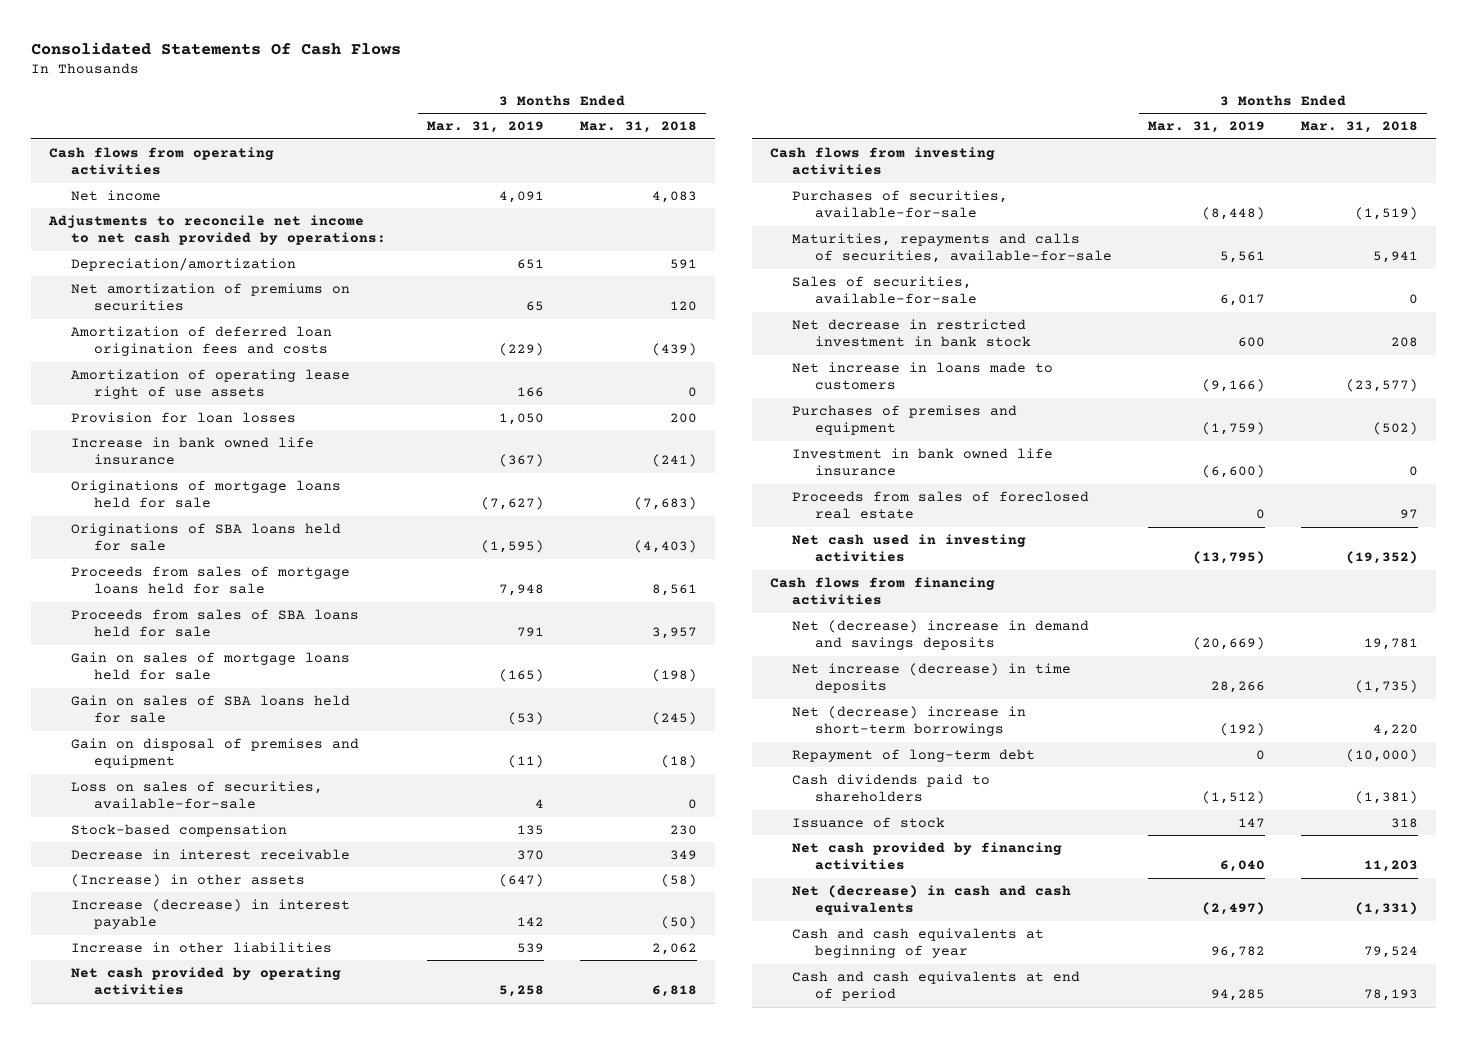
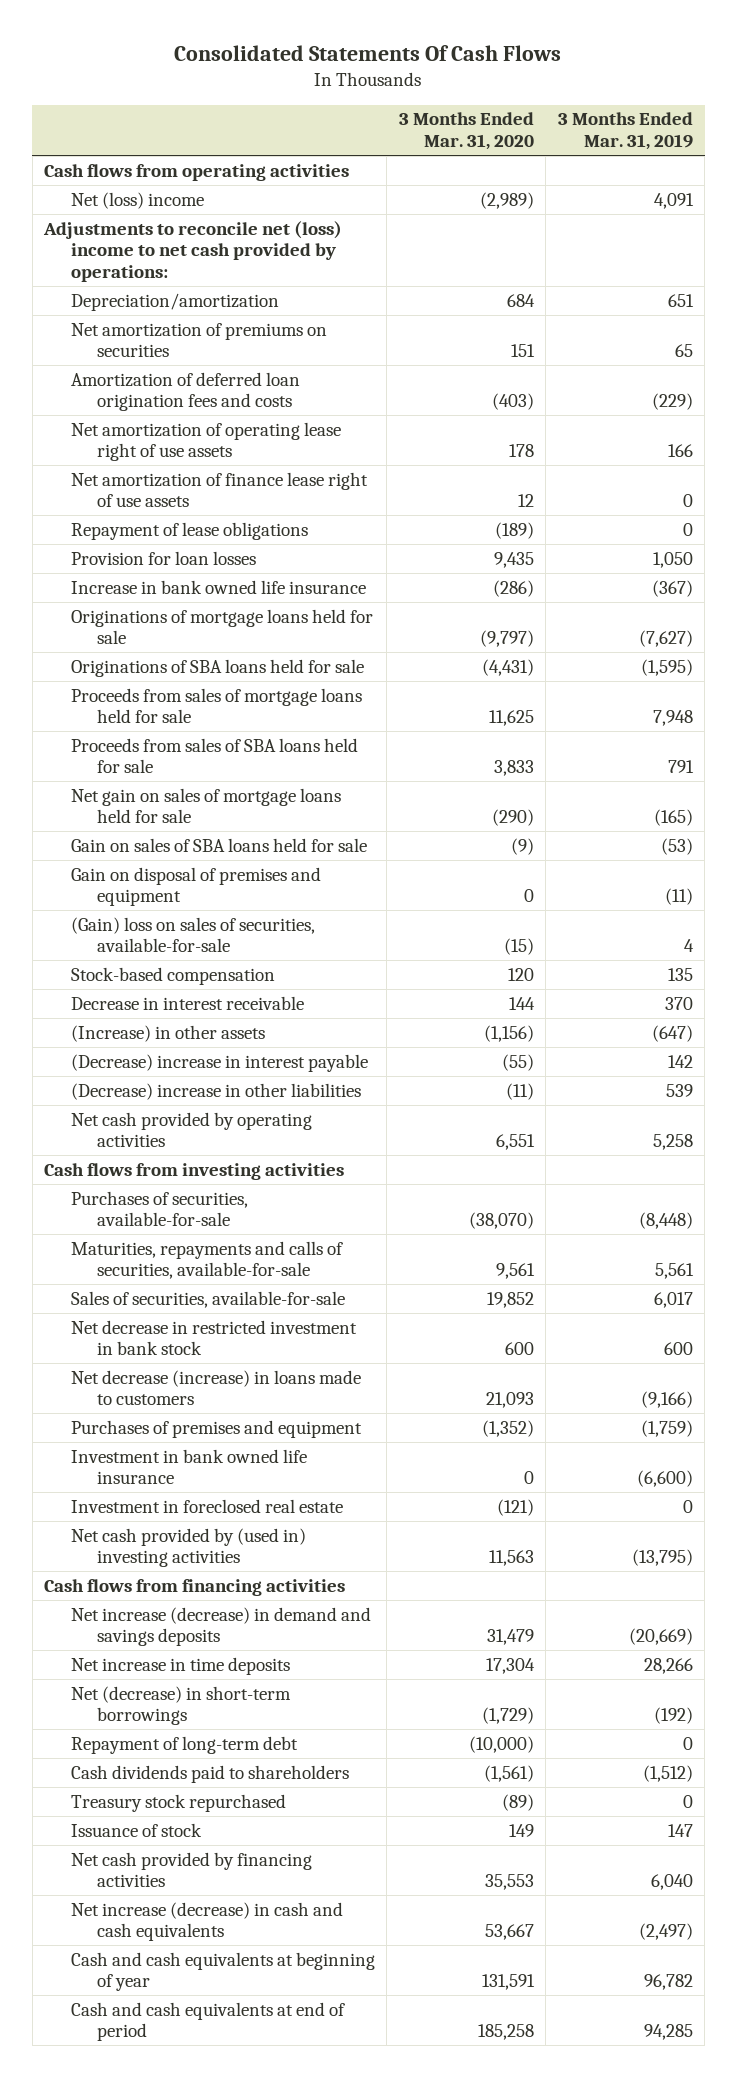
[580,121,698,134] Mar. 31, 2018 -> none
none -> [398,112,534,150] 3 Months Ended Mar. 31, 2020
[71,189,162,201] Net income -> [70,191,204,209] Net (loss) income
[47,214,387,246] Adjustments to reconcile net income to net cash provided by operations: -> [43,220,343,282] Adjustments to reconcile net (loss) income to net cash provided by operations:
[71,368,351,400] Amortization of operating lease right of use assets -> [70,421,341,462] Net amortization of operating lease right of use assets
none -> [70,471,368,508] Net amortization of finance lease right of use assets
none -> [70,521,308,540] Repayment of lease obligations
[71,651,351,681] Gain on sales of mortgage loans held for sale -> [70,787,341,824] Net gain on sales of mortgage loans held for sale
[71,780,324,810] Loss on sales of securities, available-for-sale -> [70,916,315,953] (Gain) loss on sales of securities, available-for-sale
[71,898,351,930] Increase (decrease) in interest payable -> [70,1053,368,1072] (Decrease) increase in interest payable
[71,941,333,953] Increase in other liabilities -> [70,1082,361,1100] (Decrease) increase in other liabilities
[792,361,1054,391] Net increase in loans made to customers -> [70,1369,361,1406] Net decrease (increase) in loans made to customers
[792,490,1090,520] Proceeds from sales of foreclosed real estate -> none
none -> [70,1498,343,1513] Investment in foreclosed real estate
[792,533,1027,563] Net cash used in investing activities -> [70,1527,306,1568] Net cash provided by (used in) investing activities
[792,619,1090,651] Net (decrease) increase in demand and savings deposits -> [70,1606,371,1647] Net increase (decrease) in demand and savings deposits
[792,662,1072,694] Net increase (decrease) in time deposits -> [70,1656,290,1675] Net increase in time deposits
[792,705,1027,737] Net (decrease) increase in short-term borrowings -> [70,1685,291,1726] Net (decrease) in short-term borrowings
none -> [70,1793,286,1812] Treasury stock repurchased
[792,884,1072,916] Net (decrease) in cash and cash equivalents -> [70,1901,343,1942] Net increase (decrease) in cash and cash equivalents

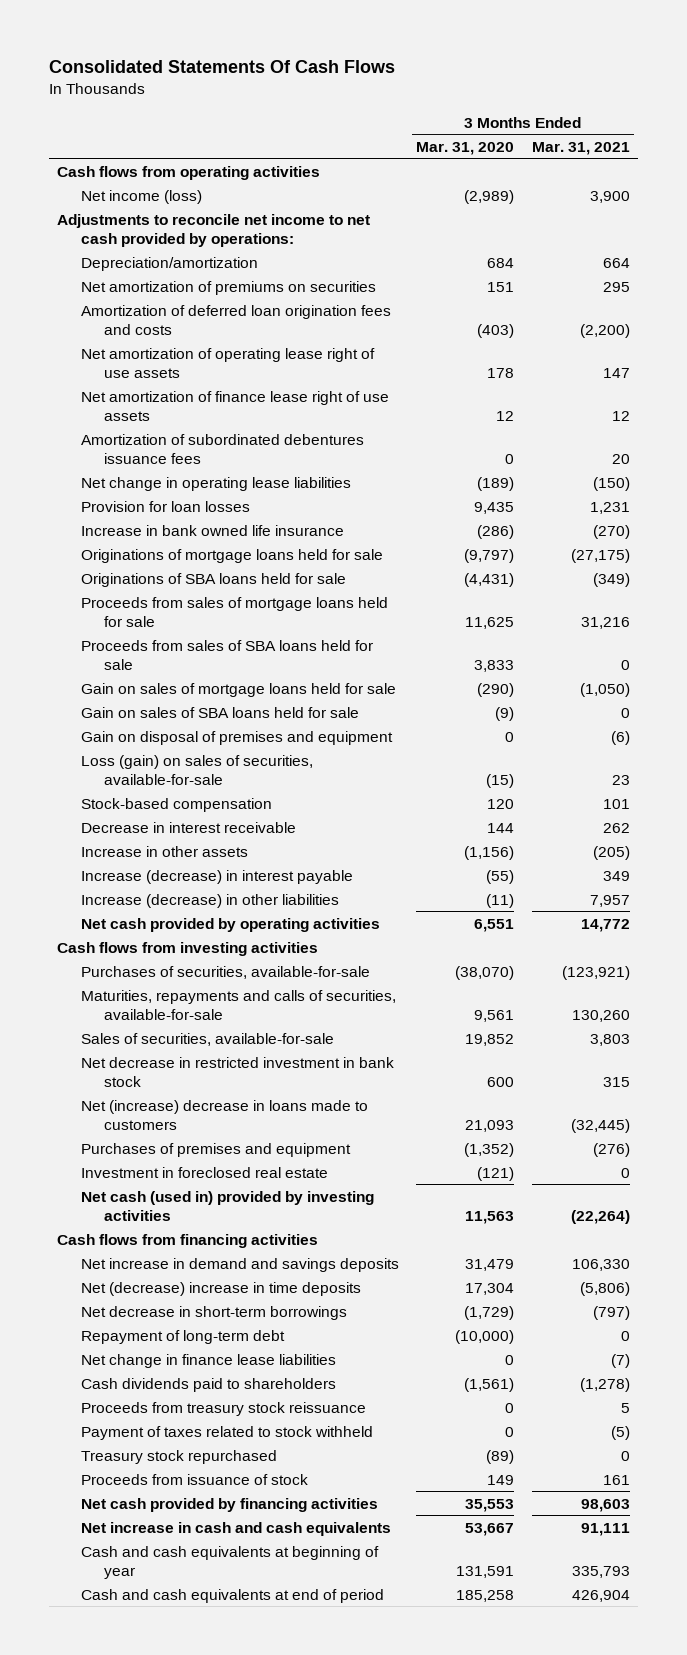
[557,112,693,150] 3 Months Ended Mar. 31, 2019 -> none
none -> [531,141,630,155] Mar. 31, 2021
[70,191,204,209] Net (loss) income -> [80,189,202,204] Net income (loss)
[43,220,343,282] Adjustments to reconcile net (loss) income to net cash provided by operations: -> [57,213,371,247] Adjustments to reconcile net income to net cash provided by operations:
none -> [80,433,364,464] Amortization of subordinated debentures issuance fees
[70,521,308,540] Repayment of lease obligations -> [80,476,351,491] Net change in operating lease liabilities
[70,787,341,824] Net gain on sales of mortgage loans held for sale -> [80,682,396,697] Gain on sales of mortgage loans held for sale
[70,916,315,953] (Gain) loss on sales of securities, available-for-sale -> [80,754,313,785] Loss (gain) on sales of securities, available-for-sale
[70,1024,265,1042] (Increase) in other assets -> [80,845,248,857] Increase in other assets
[70,1053,368,1072] (Decrease) increase in interest payable -> [80,869,353,884] Increase (decrease) in interest payable
[70,1082,361,1100] (Decrease) increase in other liabilities -> [80,893,339,908] Increase (decrease) in other liabilities
[70,1369,361,1406] Net decrease (increase) in loans made to customers -> [80,1099,368,1130] Net (increase) decrease in loans made to customers
[70,1448,307,1485] Investment in bank owned life insurance -> none
[70,1527,306,1568] Net cash provided by (used in) investing activities -> [80,1190,374,1221] Net cash (used in) provided by investing activities
[70,1606,371,1647] Net increase (decrease) in demand and savings deposits -> [80,1257,399,1272] Net increase in demand and savings deposits
[70,1656,290,1675] Net increase in time deposits -> [80,1281,361,1296] Net (decrease) increase in time deposits
[70,1685,291,1726] Net (decrease) in short-term borrowings -> [80,1305,347,1320] Net decrease in short-term borrowings
none -> [80,1353,336,1368] Net change in finance lease liabilities
none -> [80,1401,366,1416] Proceeds from treasury stock reissuance
none -> [80,1425,373,1440] Payment of taxes related to stock withheld
[70,1822,202,1837] Issuance of stock -> [80,1473,308,1485] Proceeds from issuance of stock
[70,1901,343,1942] Net increase (decrease) in cash and cash equivalents -> [80,1521,391,1536] Net increase in cash and cash equivalents

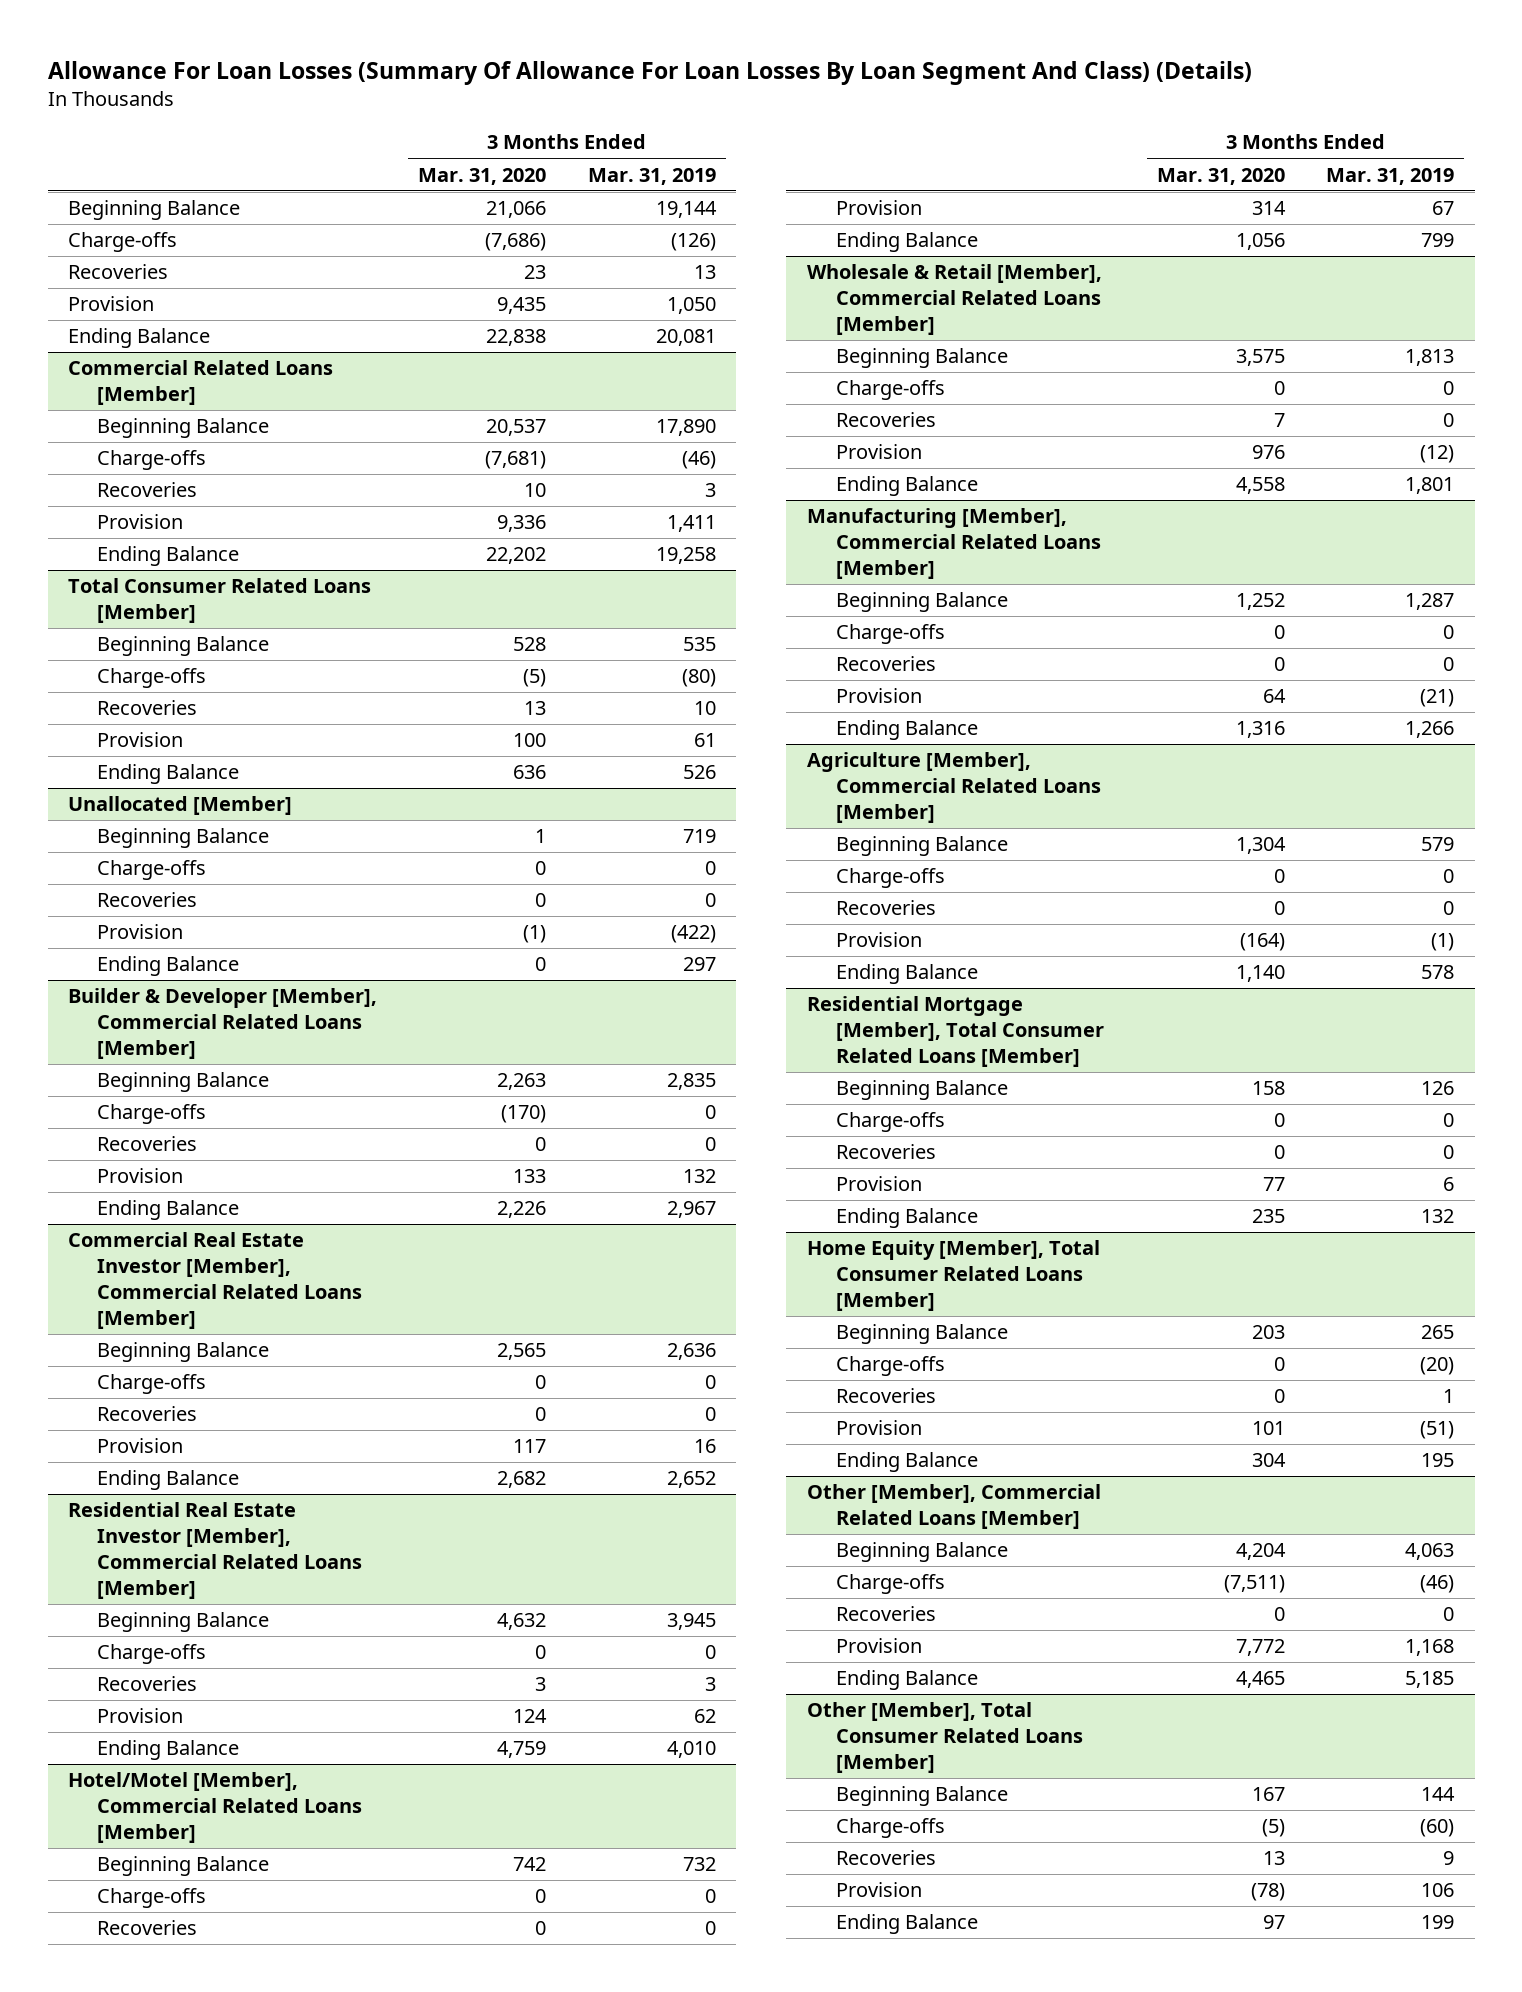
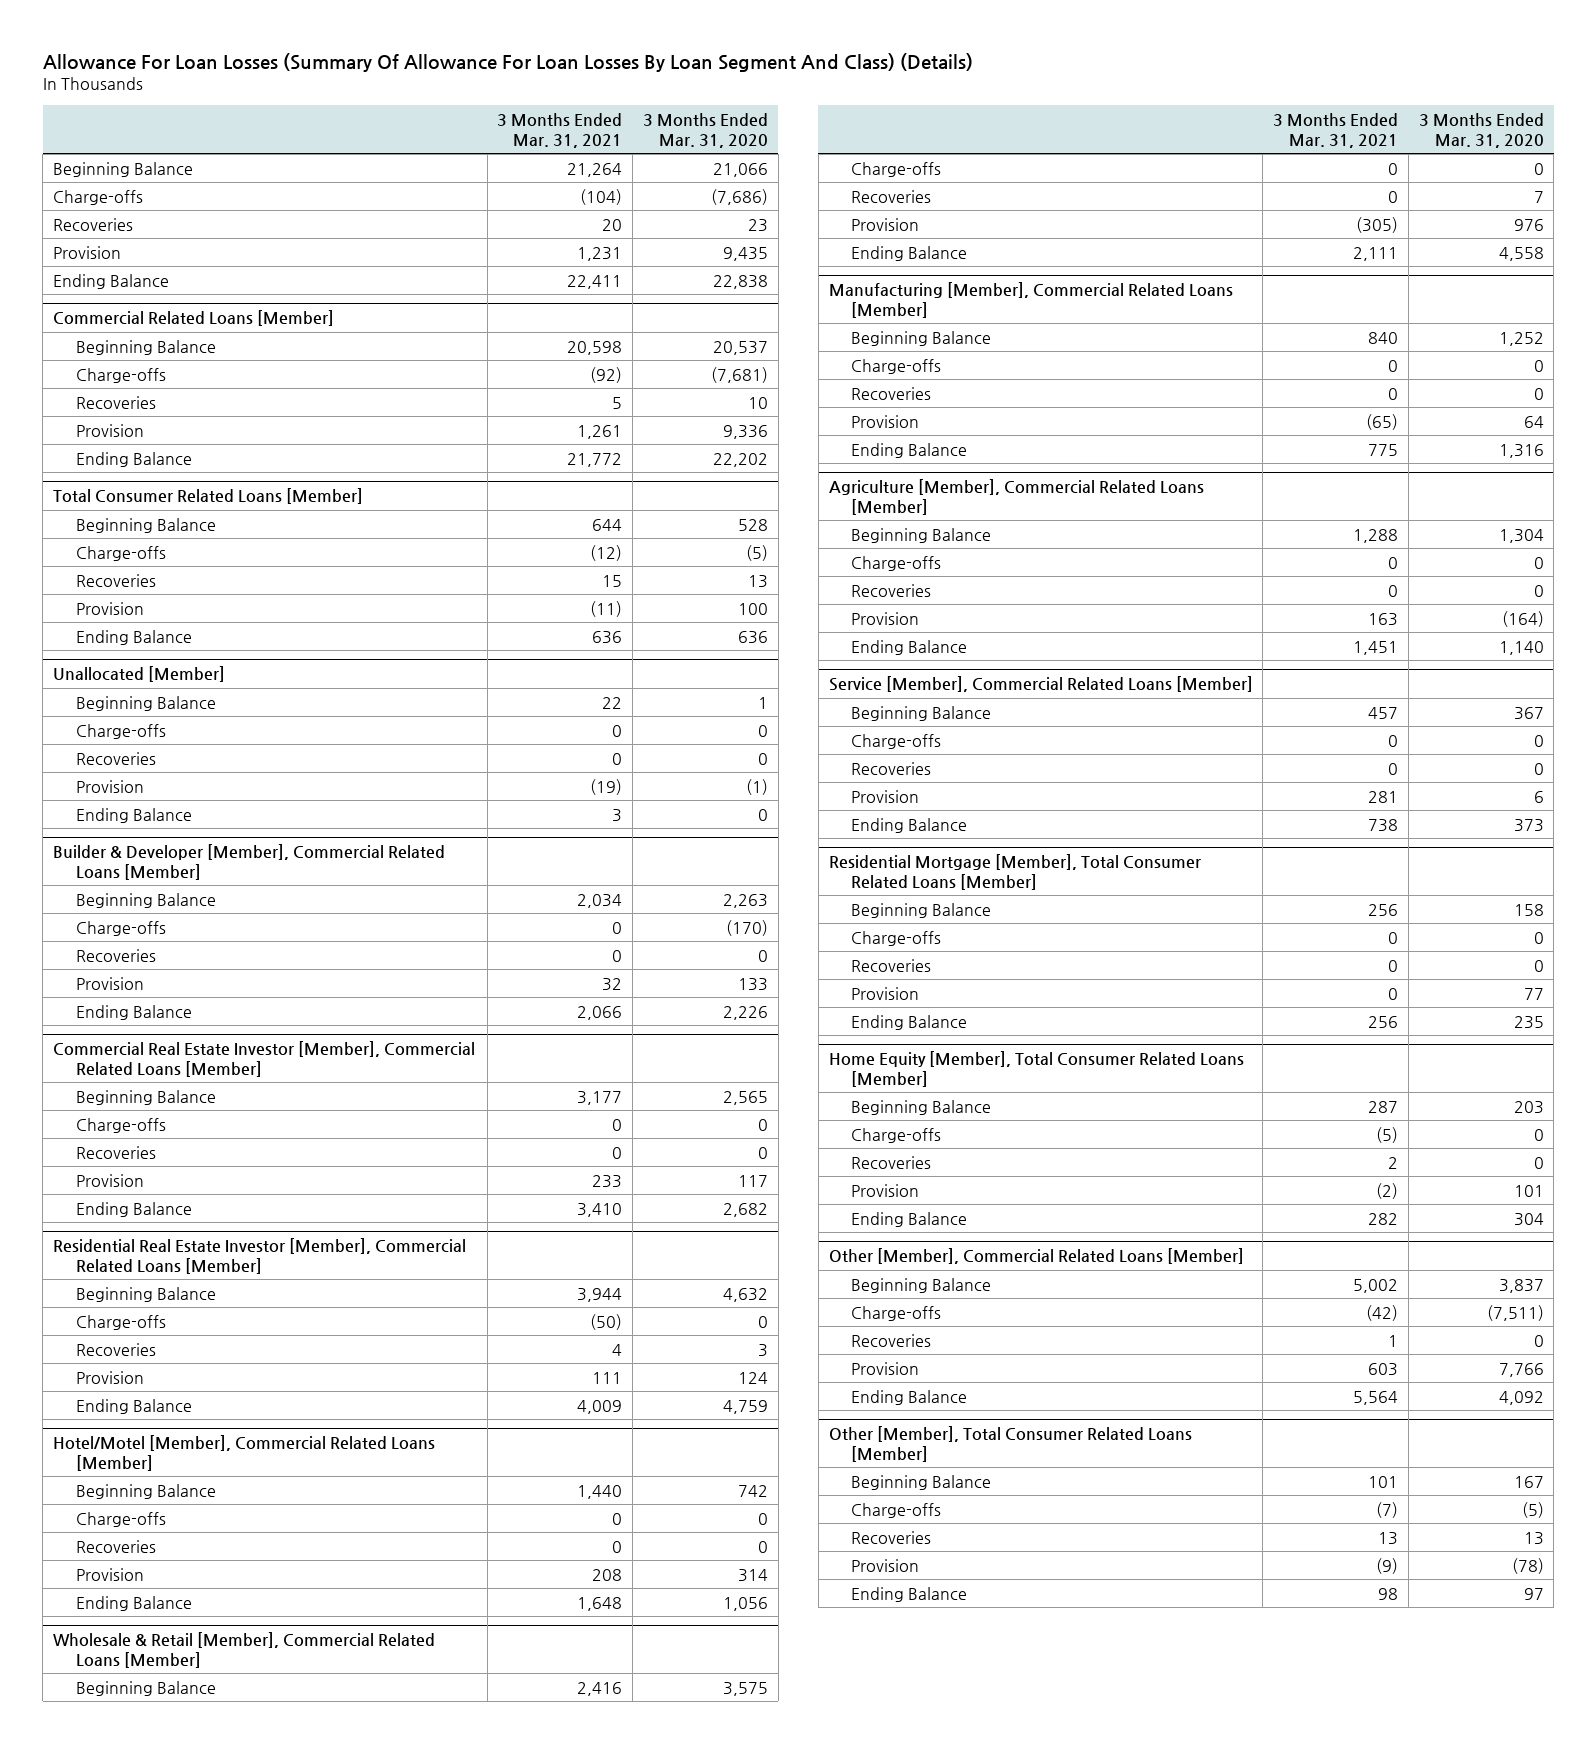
[587,167,716,185] Mar. 31, 2019 -> none
none -> [497,113,623,148] 3 Months Ended Mar. 31, 2021
none -> [828,676,1253,693] Service [Member], Commercial Related Loans [Member]
none -> [851,705,992,721] Beginning Balance
none -> [851,733,942,749] Charge-offs
none -> [851,761,932,775] Recoveries
none -> [851,789,920,803] Provision
none -> [851,817,968,833] Ending Balance
[1236,1543,1287,1561] 4,204 -> [1498,1278,1544,1293] 3,837
[1236,1639,1286,1657] 7,772 -> [1498,1362,1544,1377] 7,766
[1236,1671,1286,1689] 4,465 -> [1498,1390,1544,1405] 4,092

